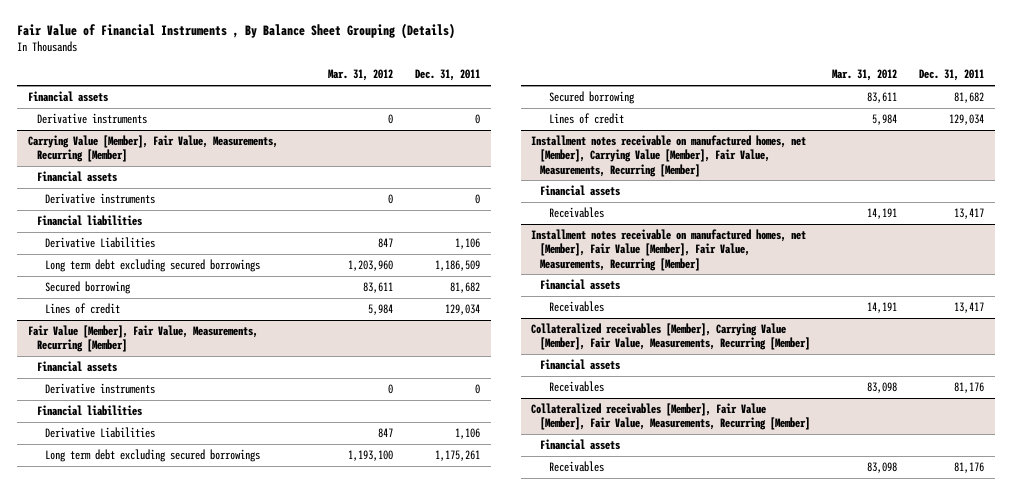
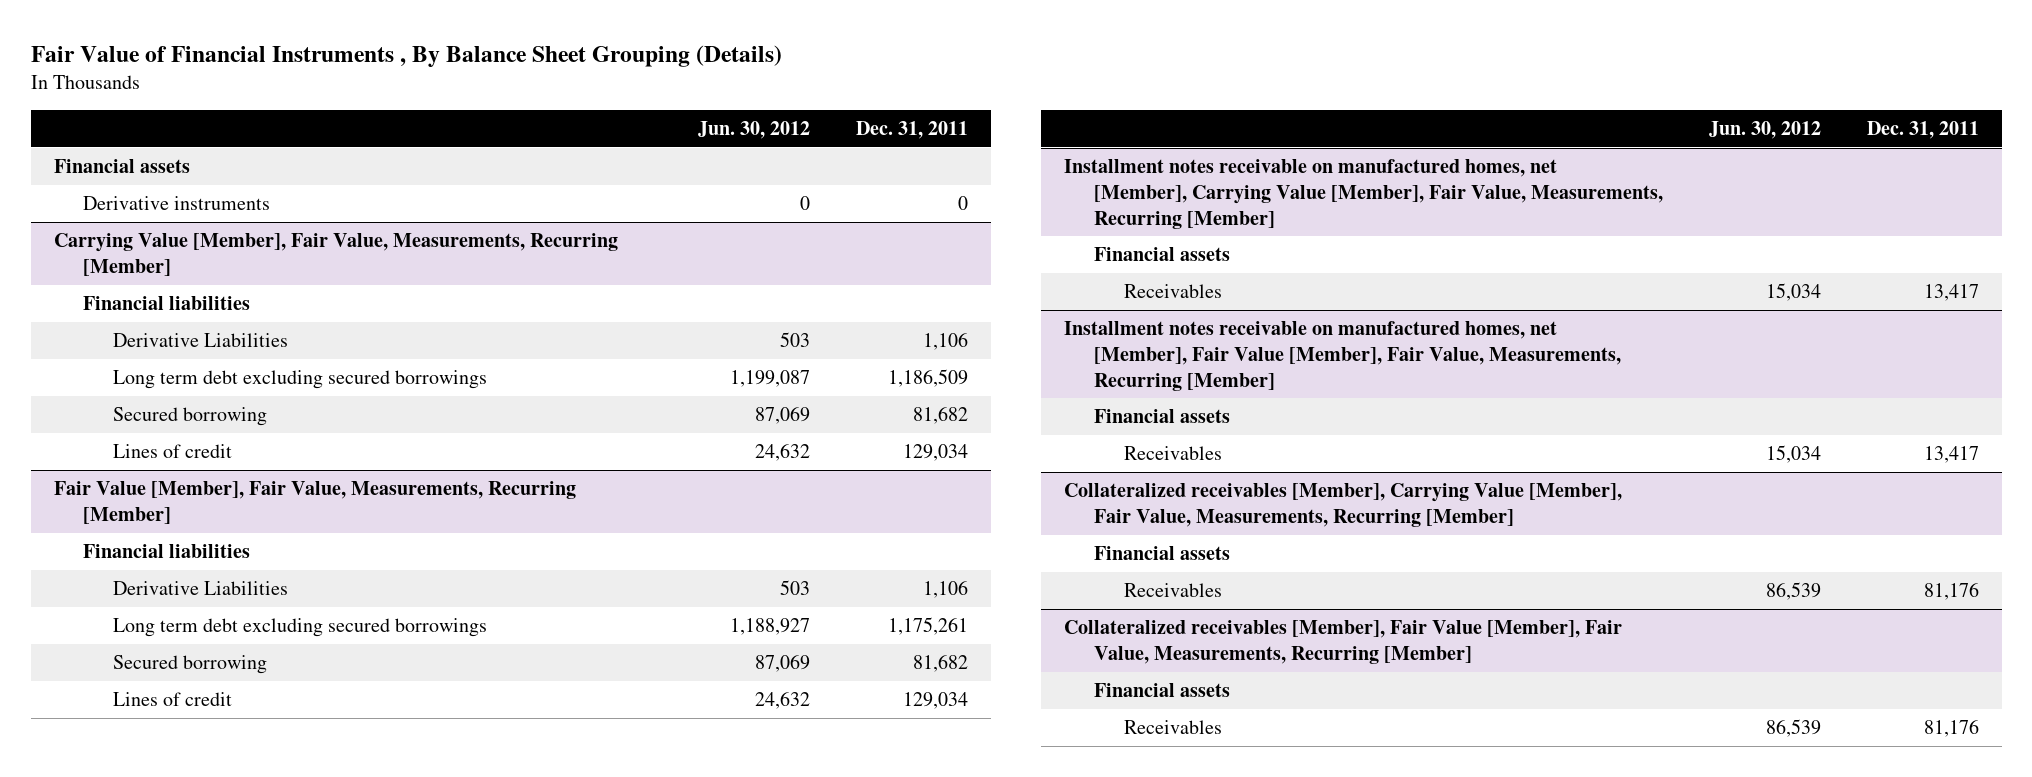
[328,69,394,82] Mar. 31, 2012 -> none
none -> [698,120,811,139] Jun. 30, 2012
[36,171,117,183] Financial assets -> none
[45,193,156,205] Derivative instruments -> none
[36,361,117,373] Financial assets -> none
[45,383,156,395] Derivative instruments -> none

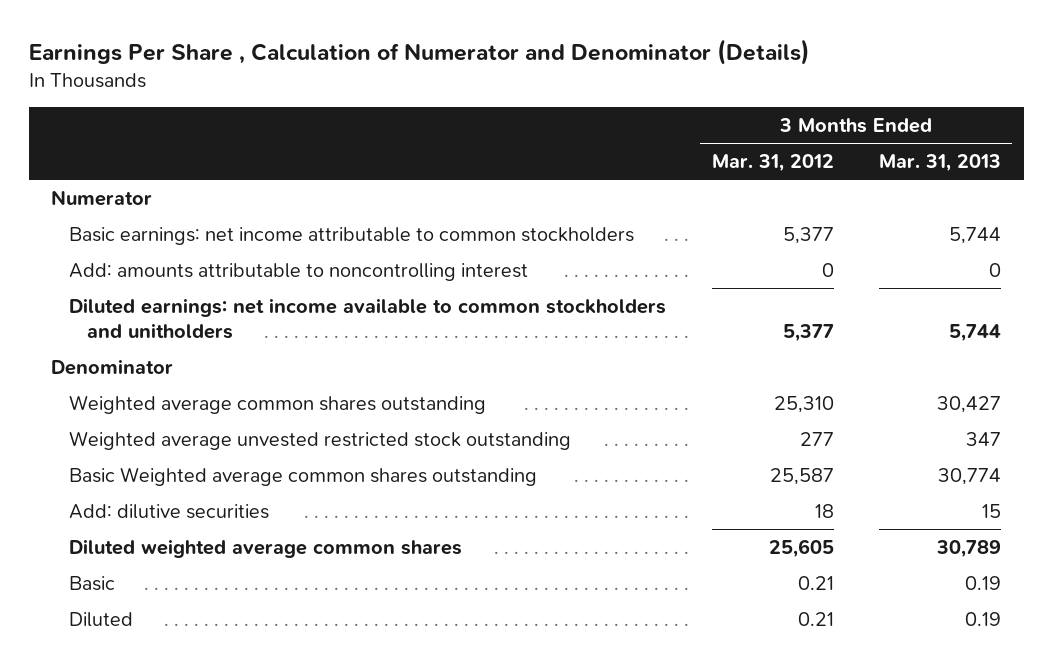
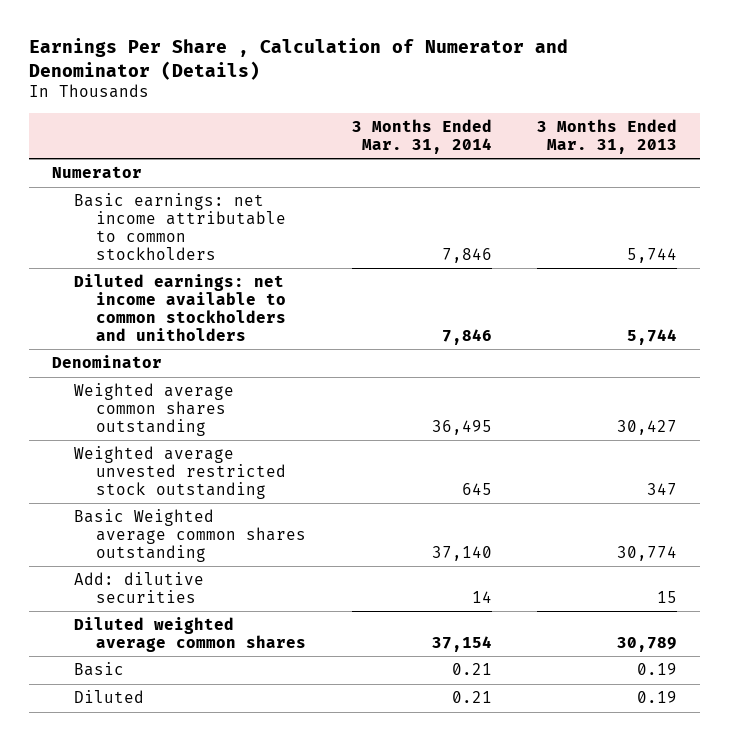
[711,154,834,173] Mar. 31, 2012 -> none
none -> [351,118,492,154] 3 Months Ended Mar. 31, 2014
[69,263,529,282] Add: amounts attributable to noncontrolling interest -> none

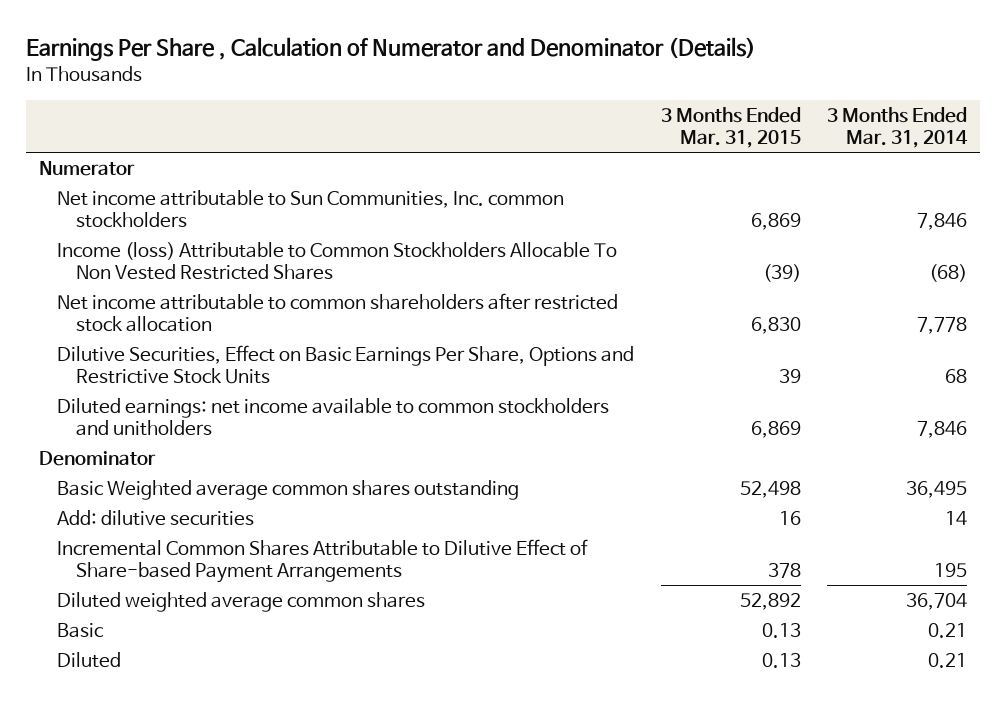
[536,118,677,154] 3 Months Ended Mar. 31, 2013 -> none
none -> [660,107,801,148] 3 Months Ended Mar. 31, 2015
[74,193,287,260] Basic earnings: net income attributable to common stockholders -> [57,189,565,228] Net income attributable to Sun Communities, Inc. common stockholders
none -> [57,241,618,280] Income (loss) Attributable to Common Stockholders Allocable To Non Vested Restricted Shares
none -> [57,292,619,332] Net income attributable to common shareholders after restricted stock allocation
none -> [57,344,635,384] Dilutive Securities, Effect on Basic Earnings Per Share, Options and Restrictive Stock Units
[74,383,235,436] Weighted average common shares outstanding -> none
[74,446,287,499] Weighted average unvested restricted stock outstanding -> none
[431,545,492,561] 37,140 -> [905,480,967,498] 36,495
none -> [57,538,589,583] Incremental Common Shares Attributable to Dilutive Effect of Share-based Payment Arrangements
[431,635,492,652] 37,154 -> [905,592,967,610] 36,704

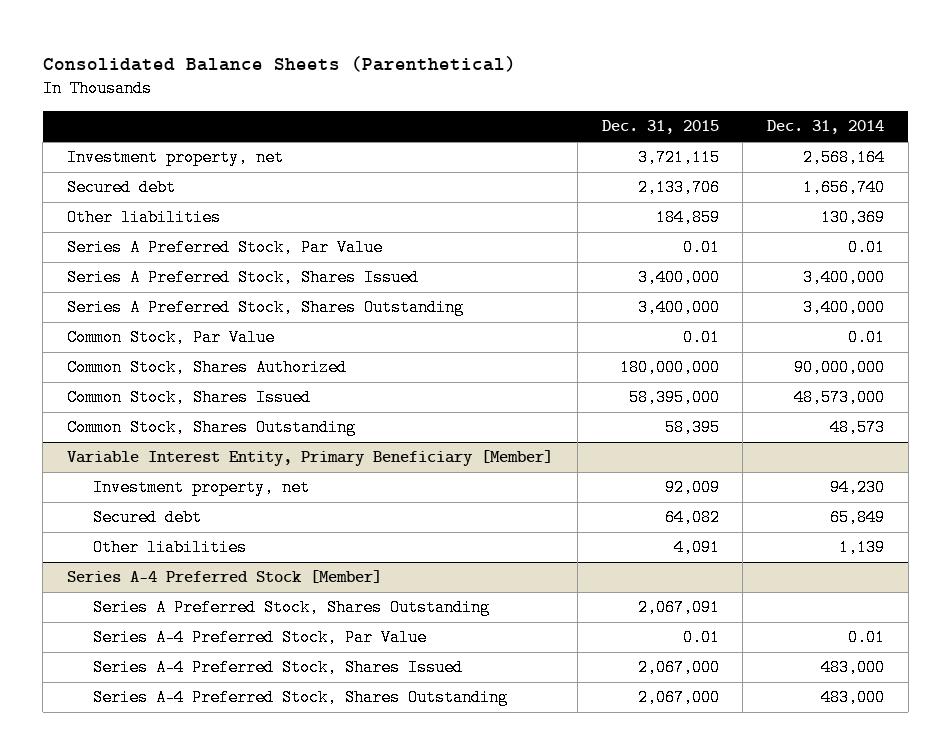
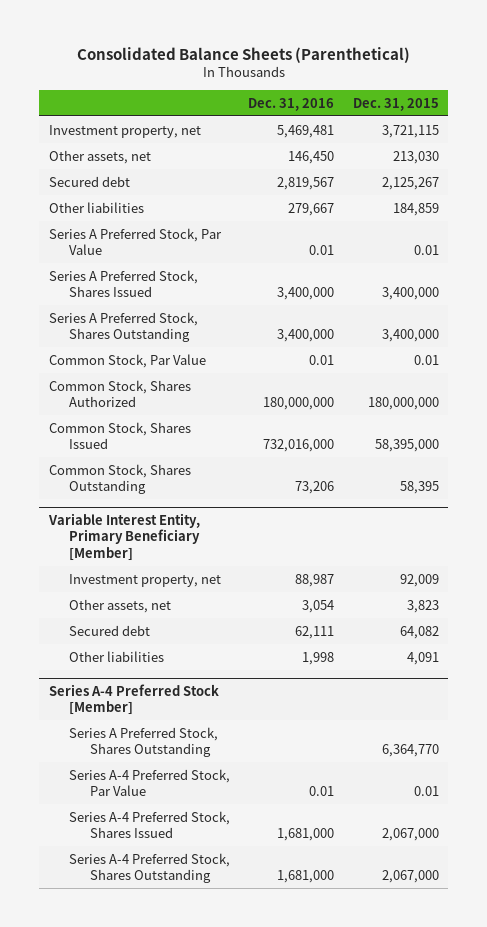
[766,120,884,135] Dec. 31, 2014 -> none
none -> [248,97,335,111] Dec. 31, 2016
none -> [48,149,151,164] Other assets, net
[637,179,720,197] 2,133,706 -> [381,176,439,190] 2,125,267
none -> [69,598,172,613] Other assets, net
[637,599,720,617] 2,067,091 -> [381,744,439,758] 6,364,770

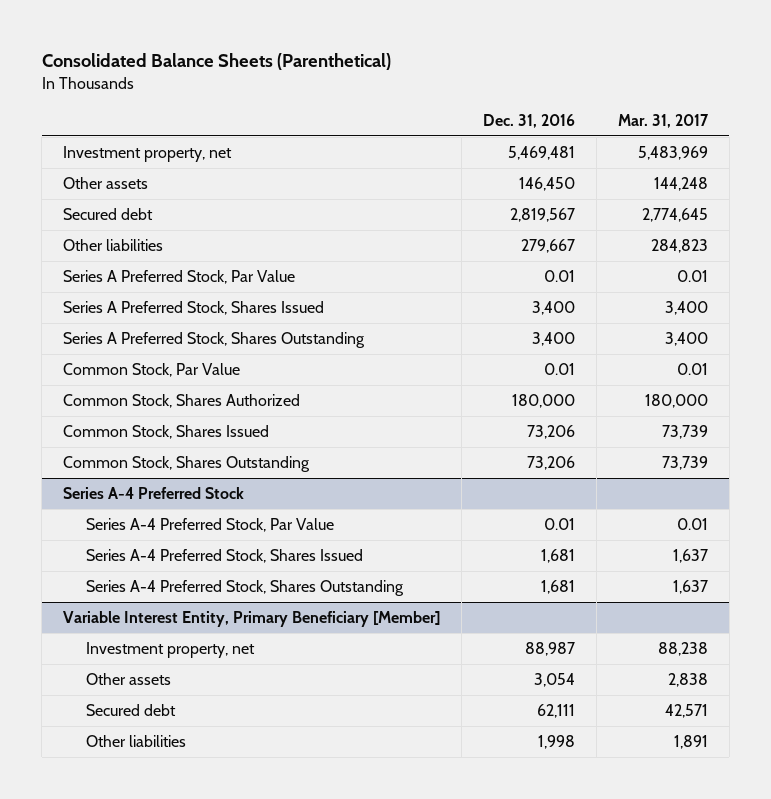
[352,97,439,111] Dec. 31, 2015 -> none
none -> [618,113,710,128] Mar. 31, 2017
[48,149,151,164] Other assets, net -> [63,177,149,190] Other assets
[277,287,335,301] 3,400,000 -> [532,301,576,316] 3,400
[277,329,335,343] 3,400,000 -> [532,332,576,347] 3,400
[263,397,335,411] 180,000,000 -> [512,394,576,409] 180,000
[263,439,335,453] 732,016,000 -> [527,425,576,440] 73,206
none -> [63,487,245,500] Series A-4 Preferred Stock
none -> [86,518,335,533] Series A-4 Preferred Stock, Par Value
none -> [86,549,364,564] Series A-4 Preferred Stock, Shares Issued
none -> [86,580,405,597] Series A-4 Preferred Stock, Shares Outstanding
[69,598,172,613] Other assets, net -> [86,673,172,686] Other assets
[48,683,219,716] Series A-4 Preferred Stock [Member] -> none
[69,726,219,758] Series A Preferred Stock, Shares Outstanding -> none
[69,768,231,797] Series A-4 Preferred Stock, Par Value -> none
[69,810,231,839] Series A-4 Preferred Stock, Shares Issued -> none
[69,852,231,884] Series A-4 Preferred Stock, Shares Outstanding -> none

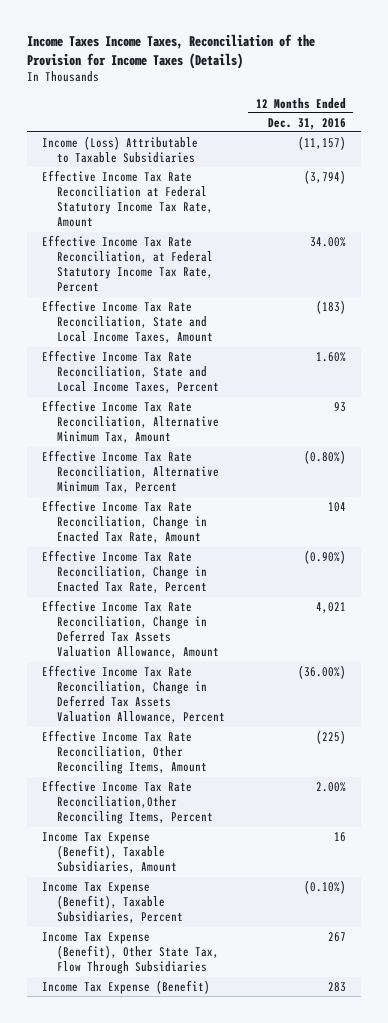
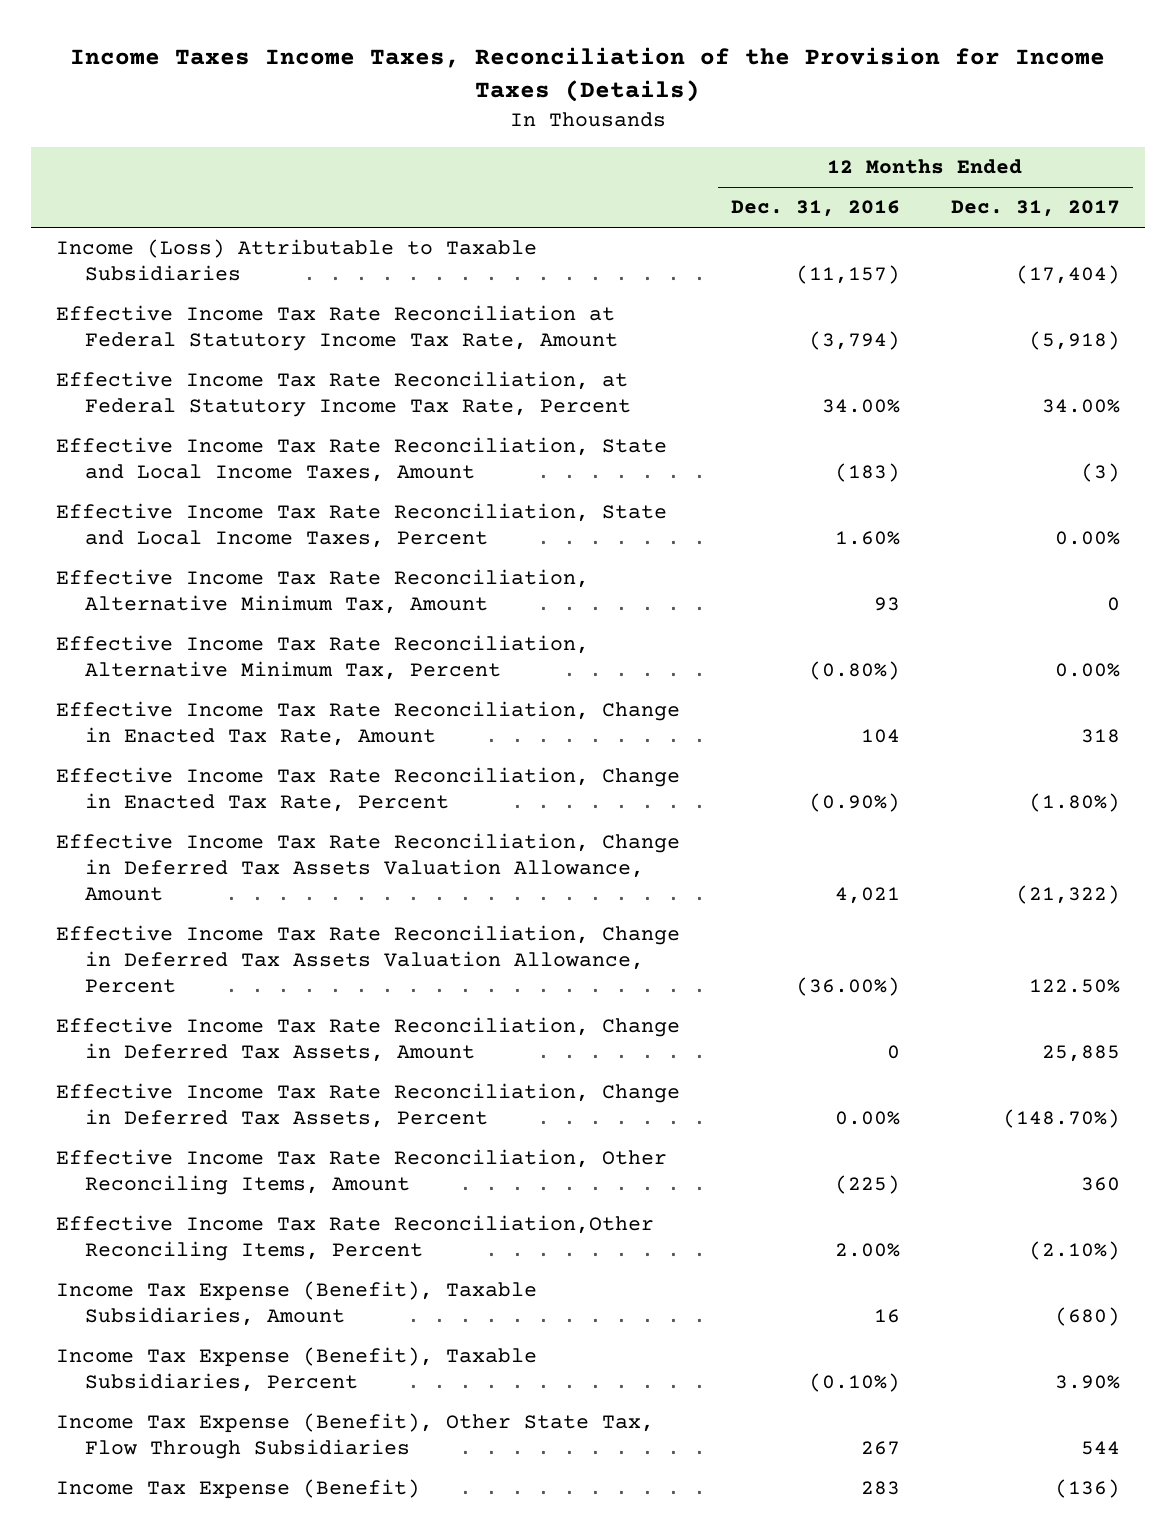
none -> [950,200,1120,218] Dec. 31, 2017
none -> [56,1017,681,1063] Effective Income Tax Rate Reconciliation, Change in Deferred Tax Assets, Amount
none -> [56,1083,681,1129] Effective Income Tax Rate Reconciliation, Change in Deferred Tax Assets, Percent

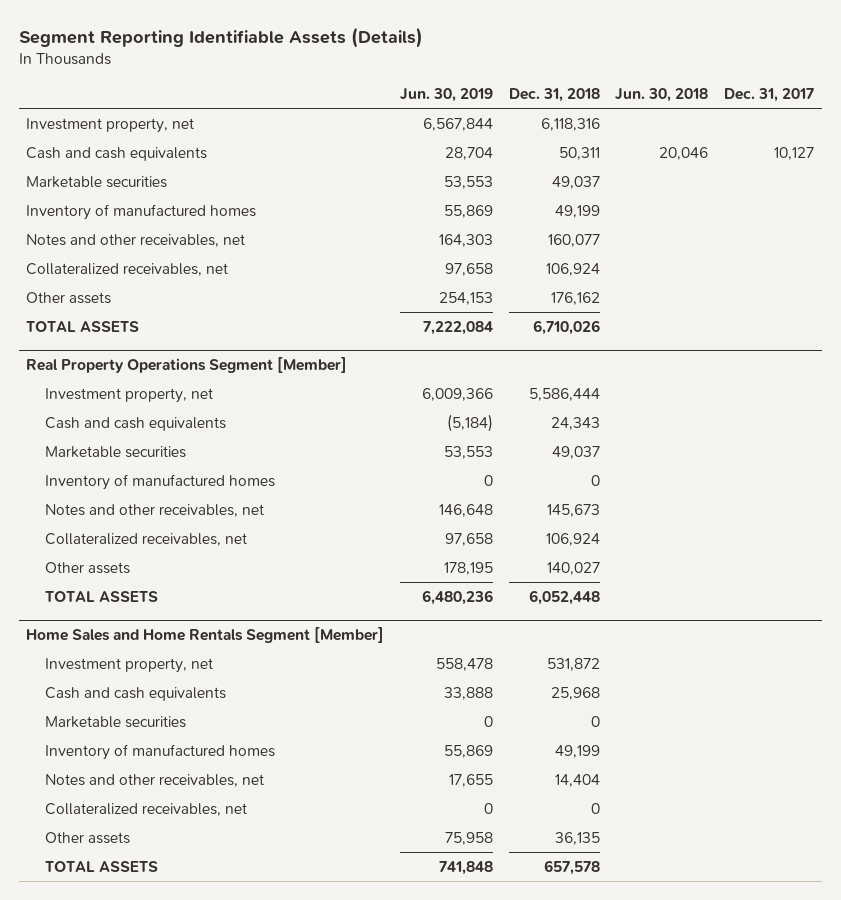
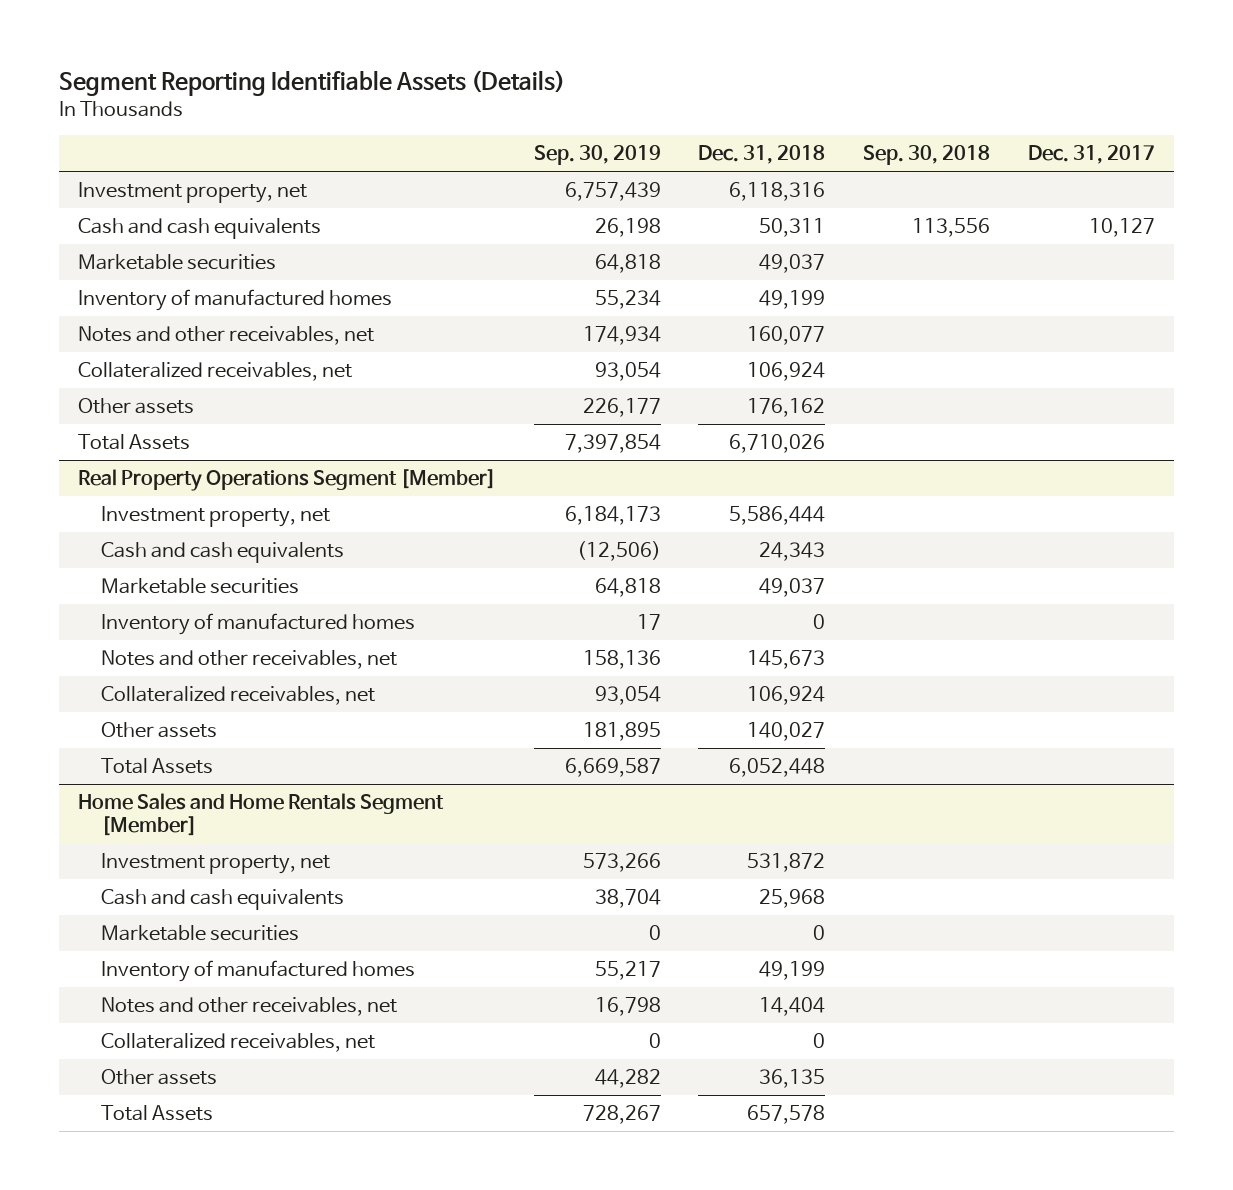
[400,88,494,103] Jun. 30, 2019 -> none
[615,88,709,103] Jun. 30, 2018 -> none
none -> [533,145,661,166] Sep. 30, 2019
none -> [863,145,991,166] Sep. 30, 2018
[26,320,140,332] TOTAL ASSETS -> [77,433,190,450] Total Assets
[45,590,159,602] TOTAL ASSETS -> [101,757,214,774] Total Assets
[45,860,159,872] TOTAL ASSETS -> [101,1104,214,1121] Total Assets

